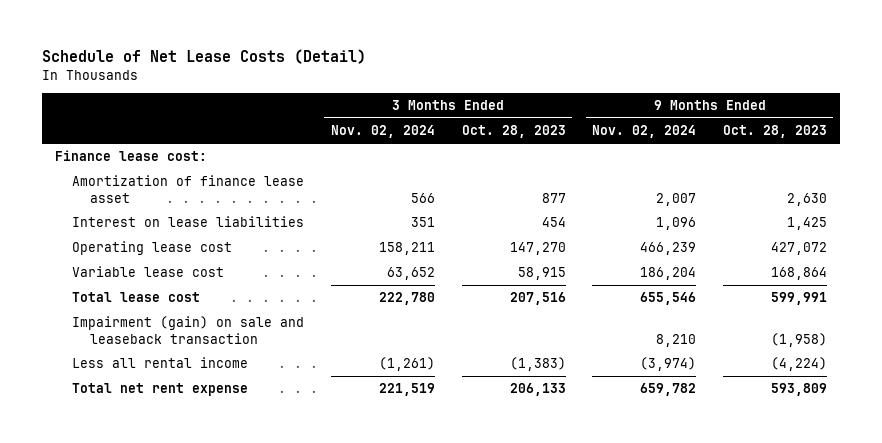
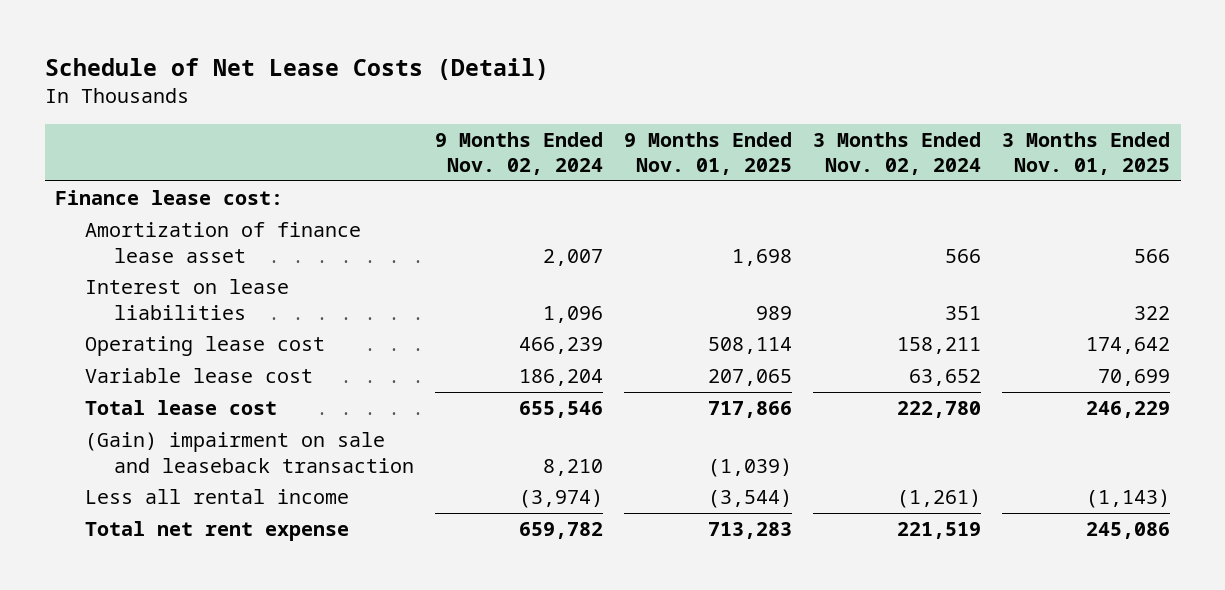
[461,125,566,139] Oct. 28, 2023 -> none
[722,125,827,139] Oct. 28, 2023 -> none
none -> [623,131,792,176] 9 Months Ended Nov. 01, 2025
none -> [1001,131,1170,176] 3 Months Ended Nov. 01, 2025
[72,316,305,344] Impairment (gain) on sale and leaseback transaction -> [84,432,414,473] (Gain) impairment on sale and leaseback transaction

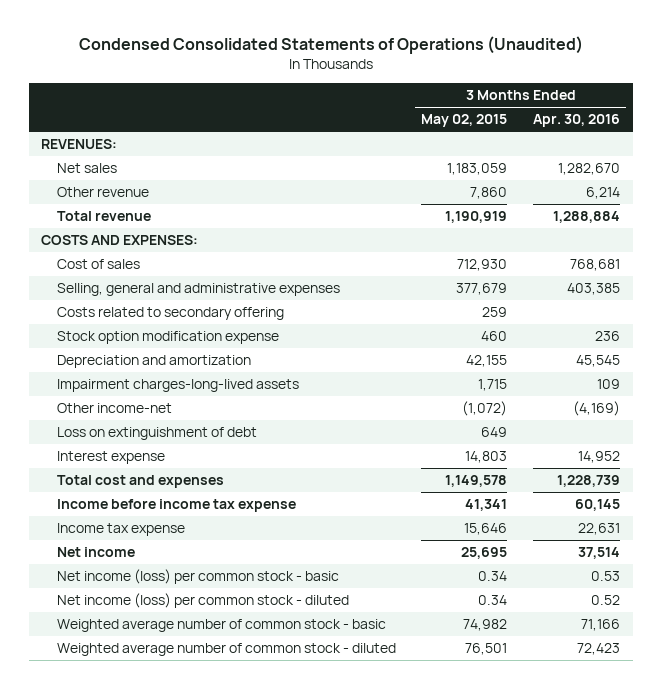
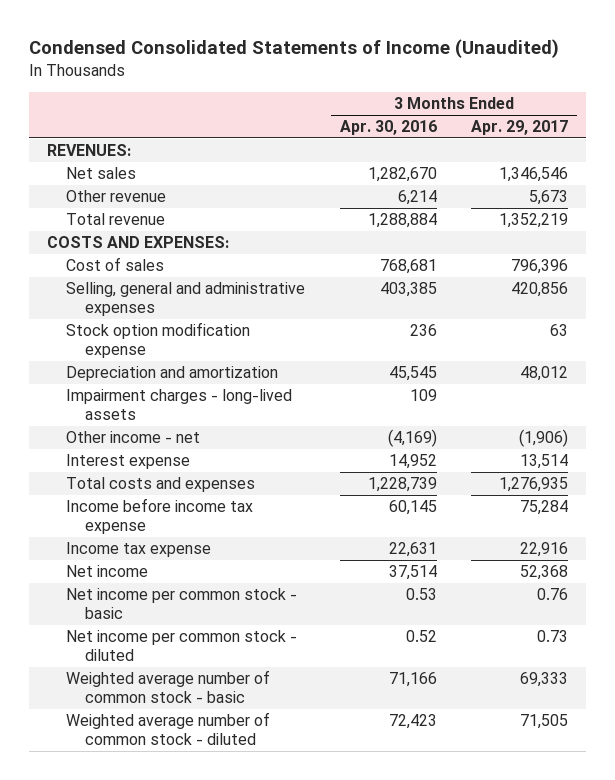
[78,36,583,55] Condensed Consolidated Statements of Operations (Unaudited) -> [29,39,560,59] Condensed Consolidated Statements of Income (Unaudited)
[421,114,508,128] May 02, 2015 -> none
none -> [471,120,569,136] Apr. 29, 2017
[56,307,284,321] Costs related to secondary offering -> none
[56,427,257,441] Loss on extinguishment of debt -> none
[56,379,299,393] Impairment charges-long-lived assets -> [65,389,292,421] Impairment charges - long-lived assets
[56,403,172,414] Other income-net -> [65,431,200,444] Other income - net
[56,475,224,489] Total cost and expenses -> [65,477,255,493] Total costs and expenses
[56,569,339,585] Net income (loss) per common stock - basic -> [65,588,297,620] Net income per common stock - basic
[56,593,349,609] Net income (loss) per common stock - diluted -> [65,630,297,662] Net income per common stock - diluted

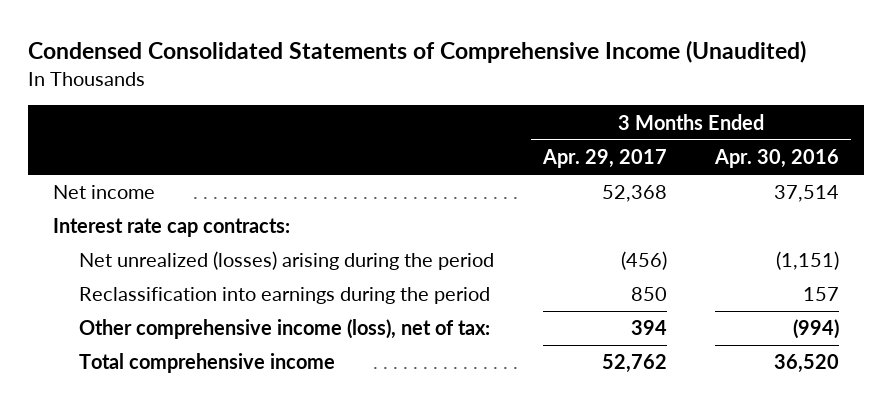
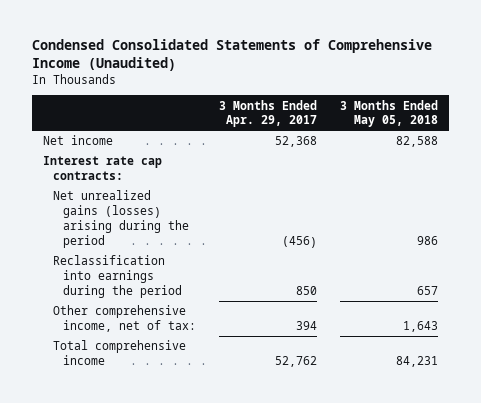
[714,149,840,169] Apr. 30, 2016 -> none
none -> [339,99,438,128] 3 Months Ended May 05, 2018
[79,251,495,271] Net unrealized (losses) arising during the period -> [53,190,189,248] Net unrealized gains (losses) arising during the period
[79,319,491,340] Other comprehensive income (loss), net of tax: -> [53,305,196,333] Other comprehensive income, net of tax:

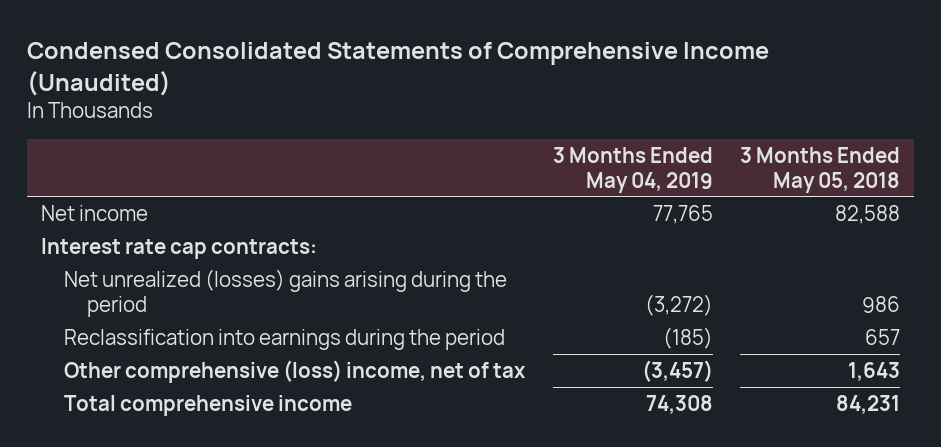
[218,99,317,128] 3 Months Ended Apr. 29, 2017 -> none
none -> [552,146,713,193] 3 Months Ended May 04, 2019
[53,190,189,248] Net unrealized gains (losses) arising during the period -> [64,268,508,317] Net unrealized (losses) gains arising during the period
[53,305,196,333] Other comprehensive income, net of tax: -> [64,359,527,383] Other comprehensive (loss) income, net of tax

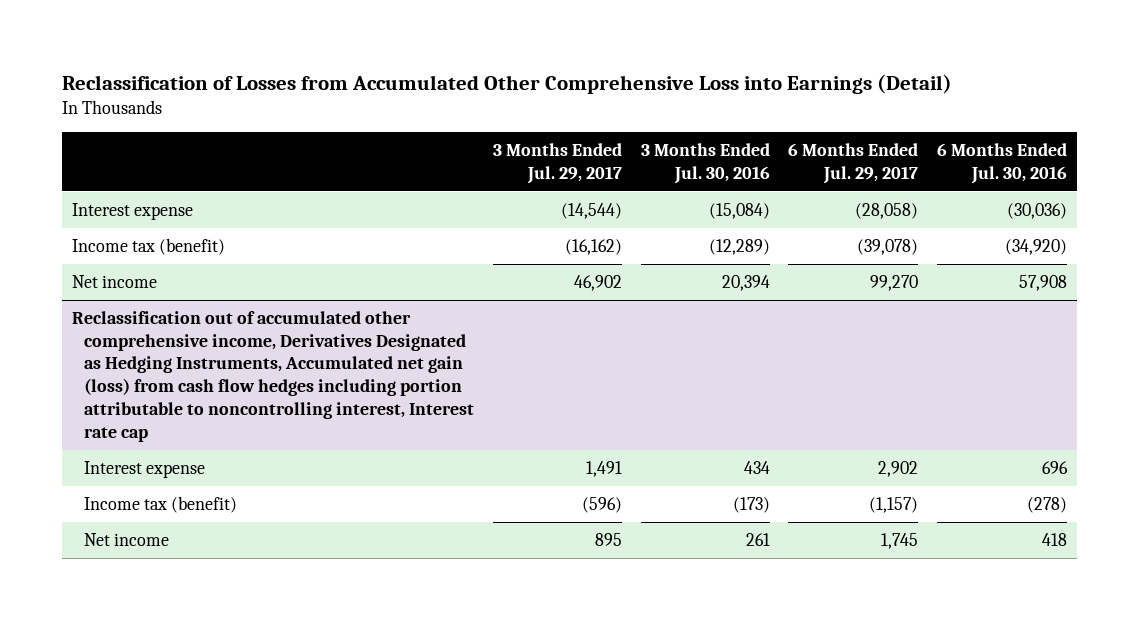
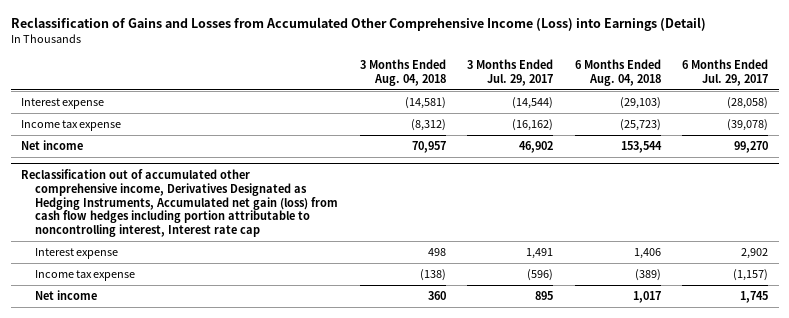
[62,73,953,94] Reclassification of Losses from Accumulated Other Comprehensive Loss into Earnings (Detail) -> [10,16,706,31] Reclassification of Gains and Losses from Accumulated Other Comprehensive Income (Loss) into Earnings (Detail)
[640,142,770,184] 3 Months Ended Jul. 30, 2016 -> none
[937,142,1068,184] 6 Months Ended Jul. 30, 2016 -> none
none -> [359,58,446,86] 3 Months Ended Aug. 04, 2018
none -> [574,58,661,86] 6 Months Ended Aug. 04, 2018
[71,238,225,256] Income tax (benefit) -> [21,120,122,132] Income tax expense
[84,496,238,514] Income tax (benefit) -> [35,270,136,282] Income tax expense

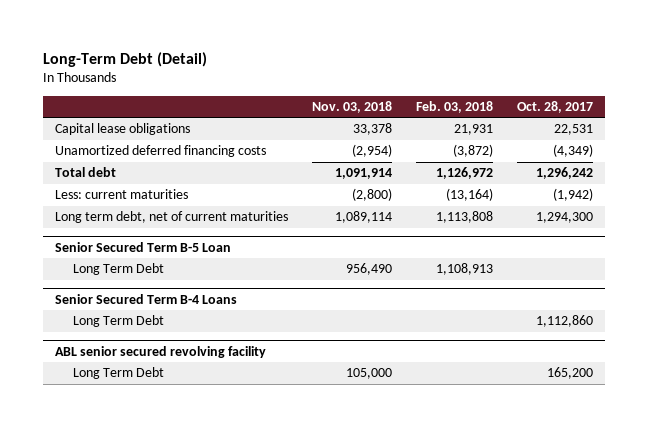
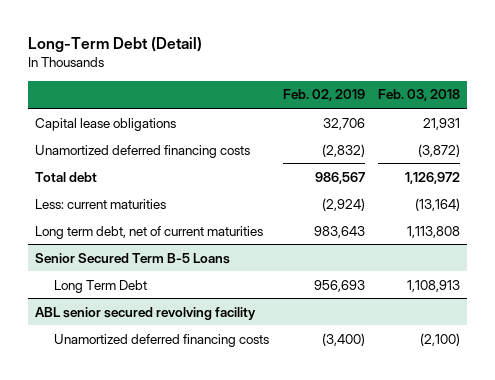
[312,100,393,113] Nov. 03, 2018 -> none
[517,100,594,113] Oct. 28, 2017 -> none
none -> [282,89,365,102] Feb. 02, 2019
[55,241,232,252] Senior Secured Term B-5 Loan -> [34,252,230,264] Senior Secured Term B-5 Loans
[55,293,238,304] Senior Secured Term B-4 Loans -> none
[73,315,165,328] Long Term Debt -> none
[73,367,165,380] Long Term Debt -> none
none -> [54,333,270,347] Unamortized deferred financing costs

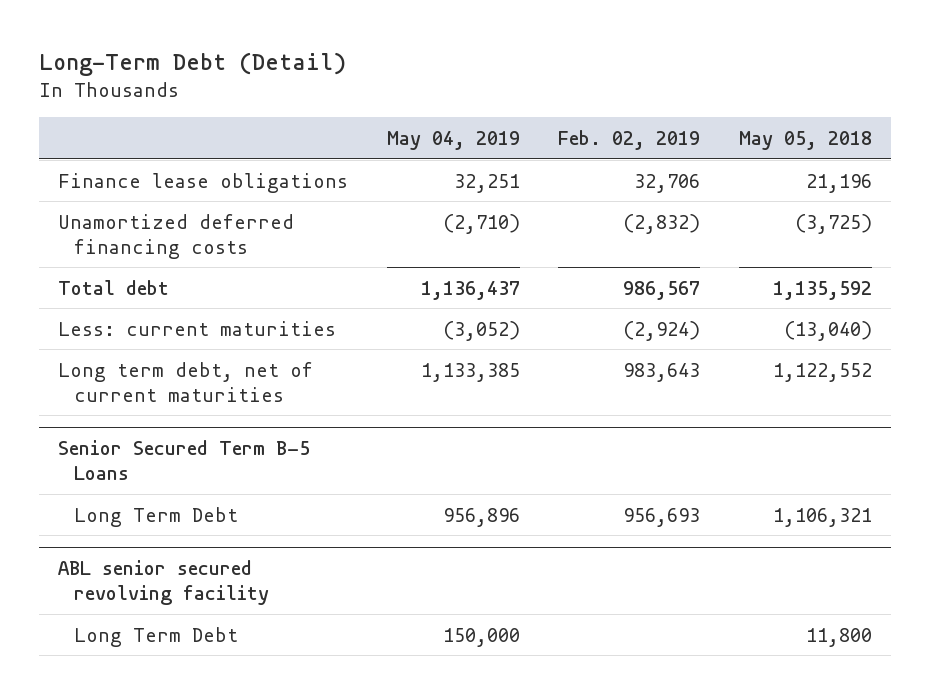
[378,89,461,102] Feb. 03, 2018 -> none
none -> [386,130,520,150] May 04, 2019
none -> [738,130,872,150] May 05, 2018
[34,117,176,131] Capital lease obligations -> [58,172,349,193] Finance lease obligations
[54,333,270,347] Unamortized deferred financing costs -> none
none -> [74,626,239,647] Long Term Debt

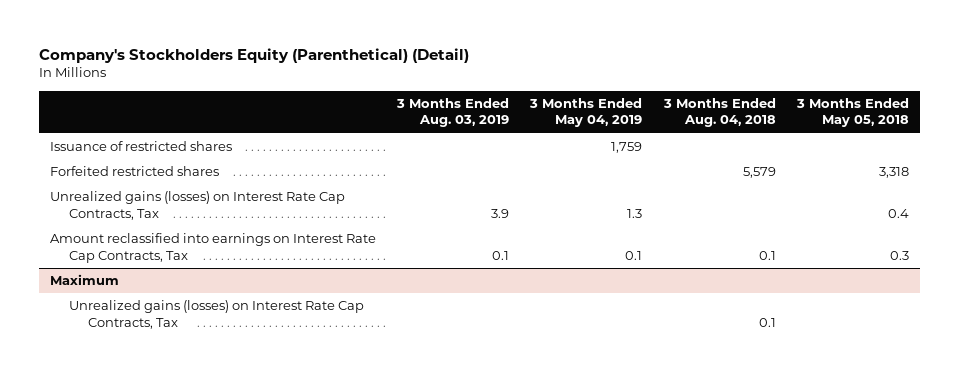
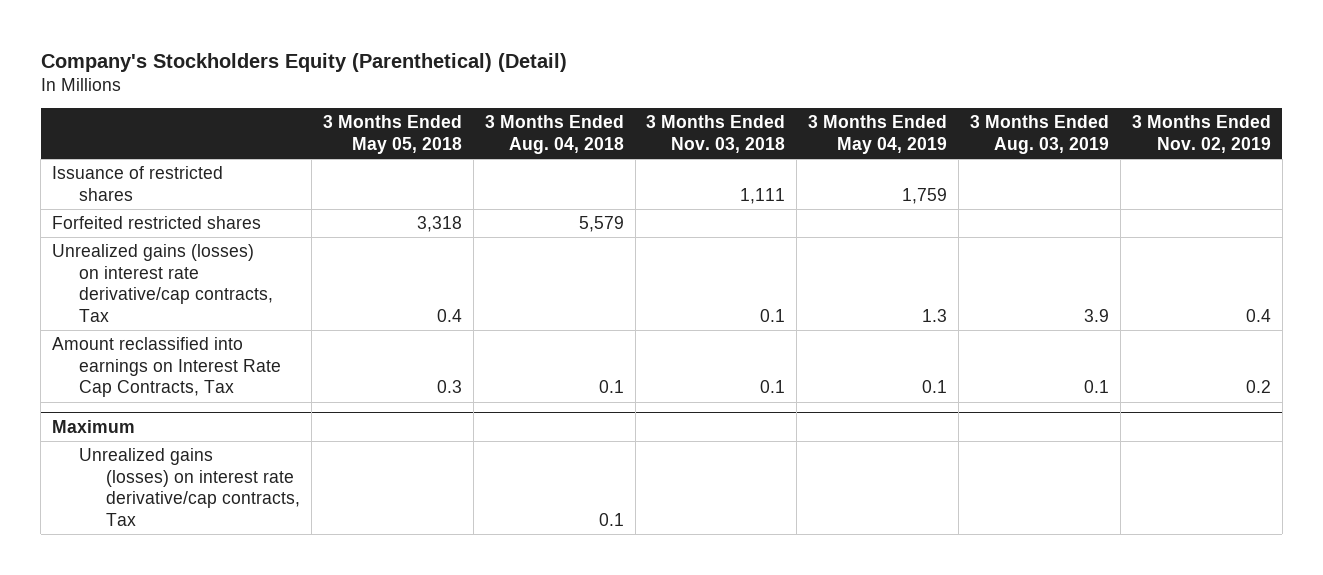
none -> [646,115,786,154] 3 Months Ended Nov. 03, 2018
none -> [1131,115,1271,154] 3 Months Ended Nov. 02, 2019
[49,191,345,220] Unrealized gains (losses) on Interest Rate Cap Contracts, Tax -> [52,244,274,323] Unrealized gains (losses) on interest rate derivative/cap contracts, Tax
[69,300,365,329] Unrealized gains (losses) on Interest Rate Cap Contracts, Tax -> [79,448,300,527] Unrealized gains (losses) on interest rate derivative/cap contracts, Tax

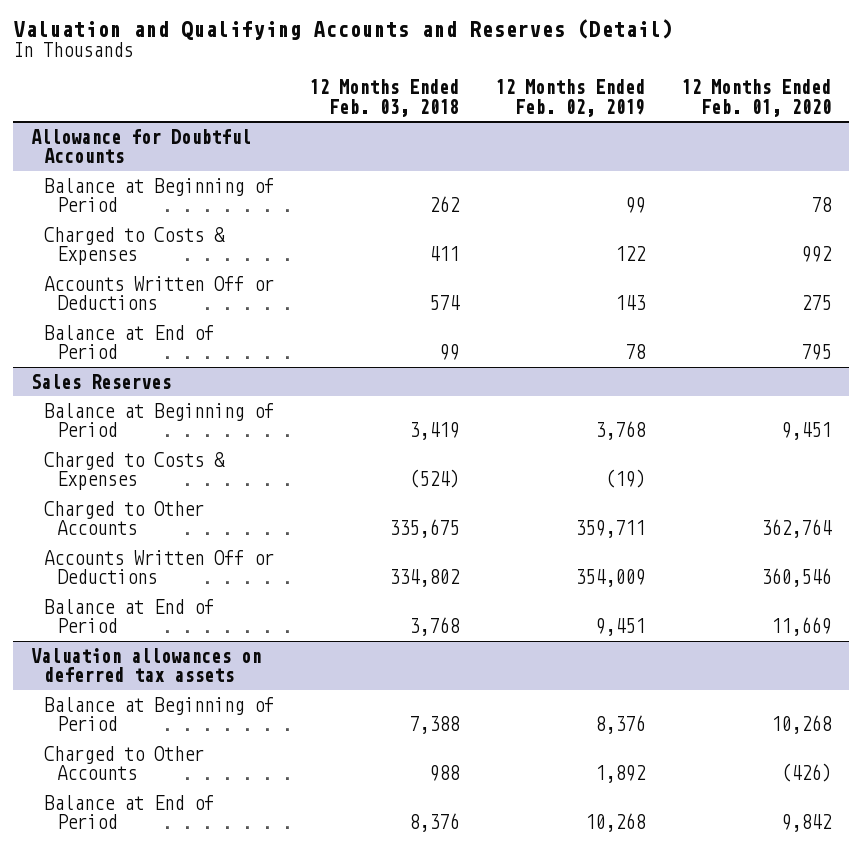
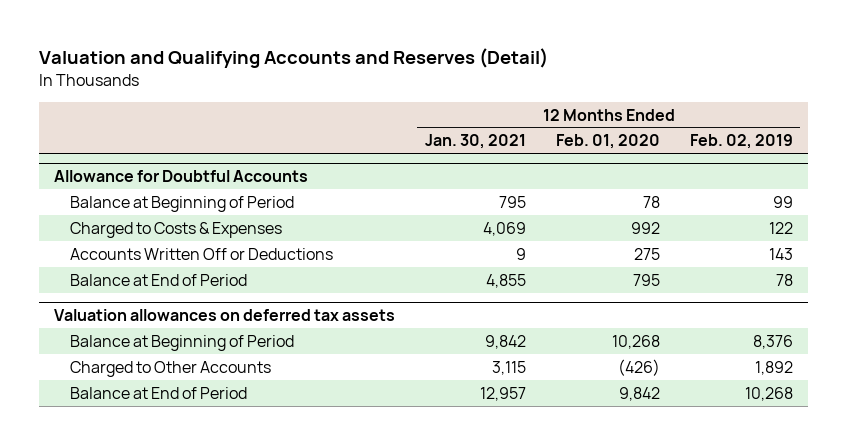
[309,79,460,117] 12 Months Ended Feb. 03, 2018 -> none
none -> [424,134,526,150] Jan. 30, 2021
[30,373,171,389] Sales Reserves -> none
[43,402,274,438] Balance at Beginning of Period -> none
[43,451,225,491] Charged to Costs & Expenses -> none
[43,500,204,536] Charged to Other Accounts -> none
[43,549,274,585] Accounts Written Off or Deductions -> none
[43,598,214,634] Balance at End of Period -> none

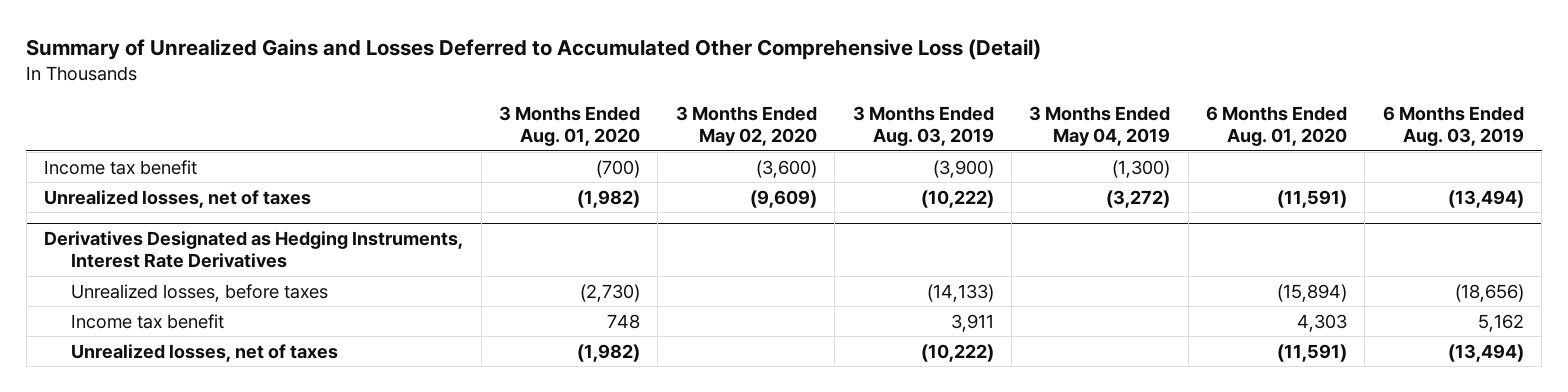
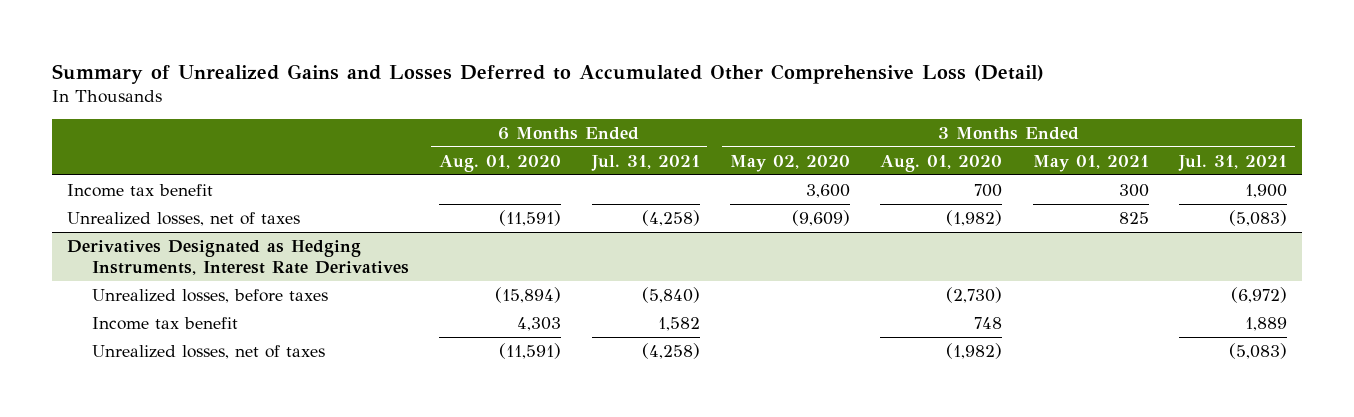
[852,105,994,146] 3 Months Ended Aug. 03, 2019 -> none
[1029,105,1171,146] 3 Months Ended May 04, 2019 -> none
[1382,105,1524,146] 6 Months Ended Aug. 03, 2019 -> none
none -> [590,154,700,171] Jul. 31, 2021
none -> [1032,154,1149,172] May 01, 2021
none -> [1178,154,1288,171] Jul. 31, 2021
[595,159,640,178] (700) -> [974,183,1003,197] 700
[755,159,817,178] (3,600) -> [805,183,850,198] 3,600

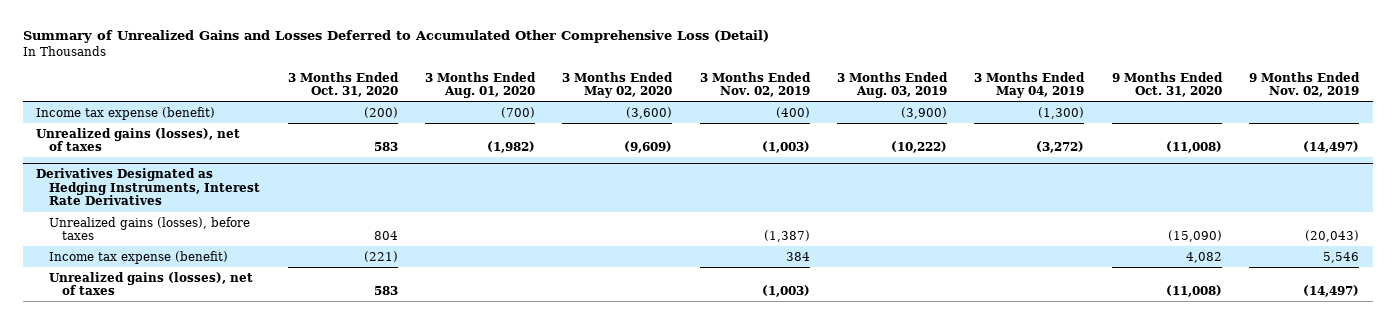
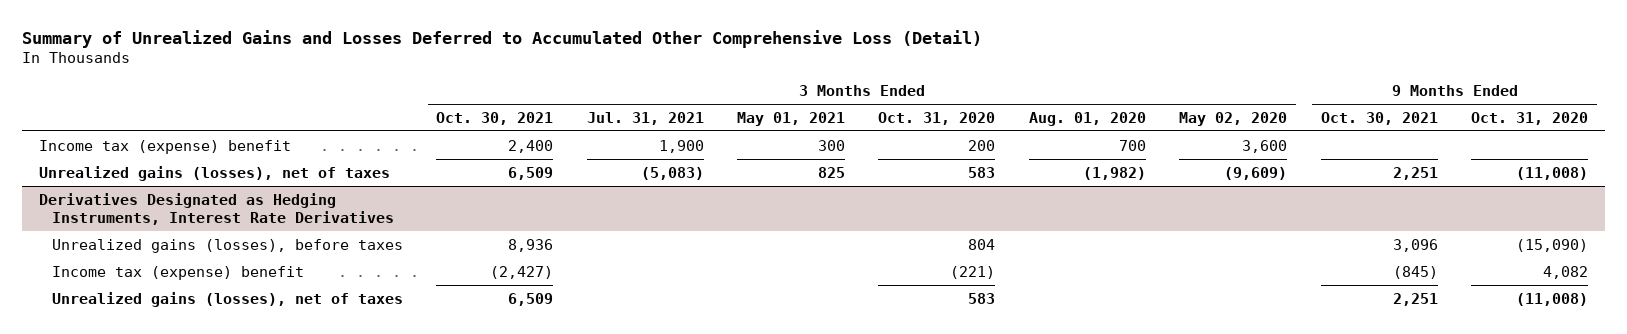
[699,71,811,98] 3 Months Ended Nov. 02, 2019 -> none
[837,71,949,99] 3 Months Ended Aug. 03, 2019 -> none
[974,71,1086,99] 3 Months Ended May 04, 2019 -> none
[1249,71,1361,98] 9 Months Ended Nov. 02, 2019 -> none
none -> [436,111,554,125] Oct. 30, 2021
none -> [586,111,704,125] Jul. 31, 2021
none -> [737,111,846,126] May 01, 2021
none -> [1320,111,1438,125] Oct. 30, 2021
[36,106,216,120] Income tax expense (benefit) -> [38,139,291,154] Income tax (expense) benefit
[363,106,398,118] (200) -> [968,139,996,151] 200
[501,106,536,118] (700) -> [1118,139,1146,151] 700
[626,106,673,119] (3,600) -> [1242,139,1288,153] 3,600
[49,250,229,264] Income tax expense (benefit) -> [51,265,304,280] Income tax (expense) benefit

